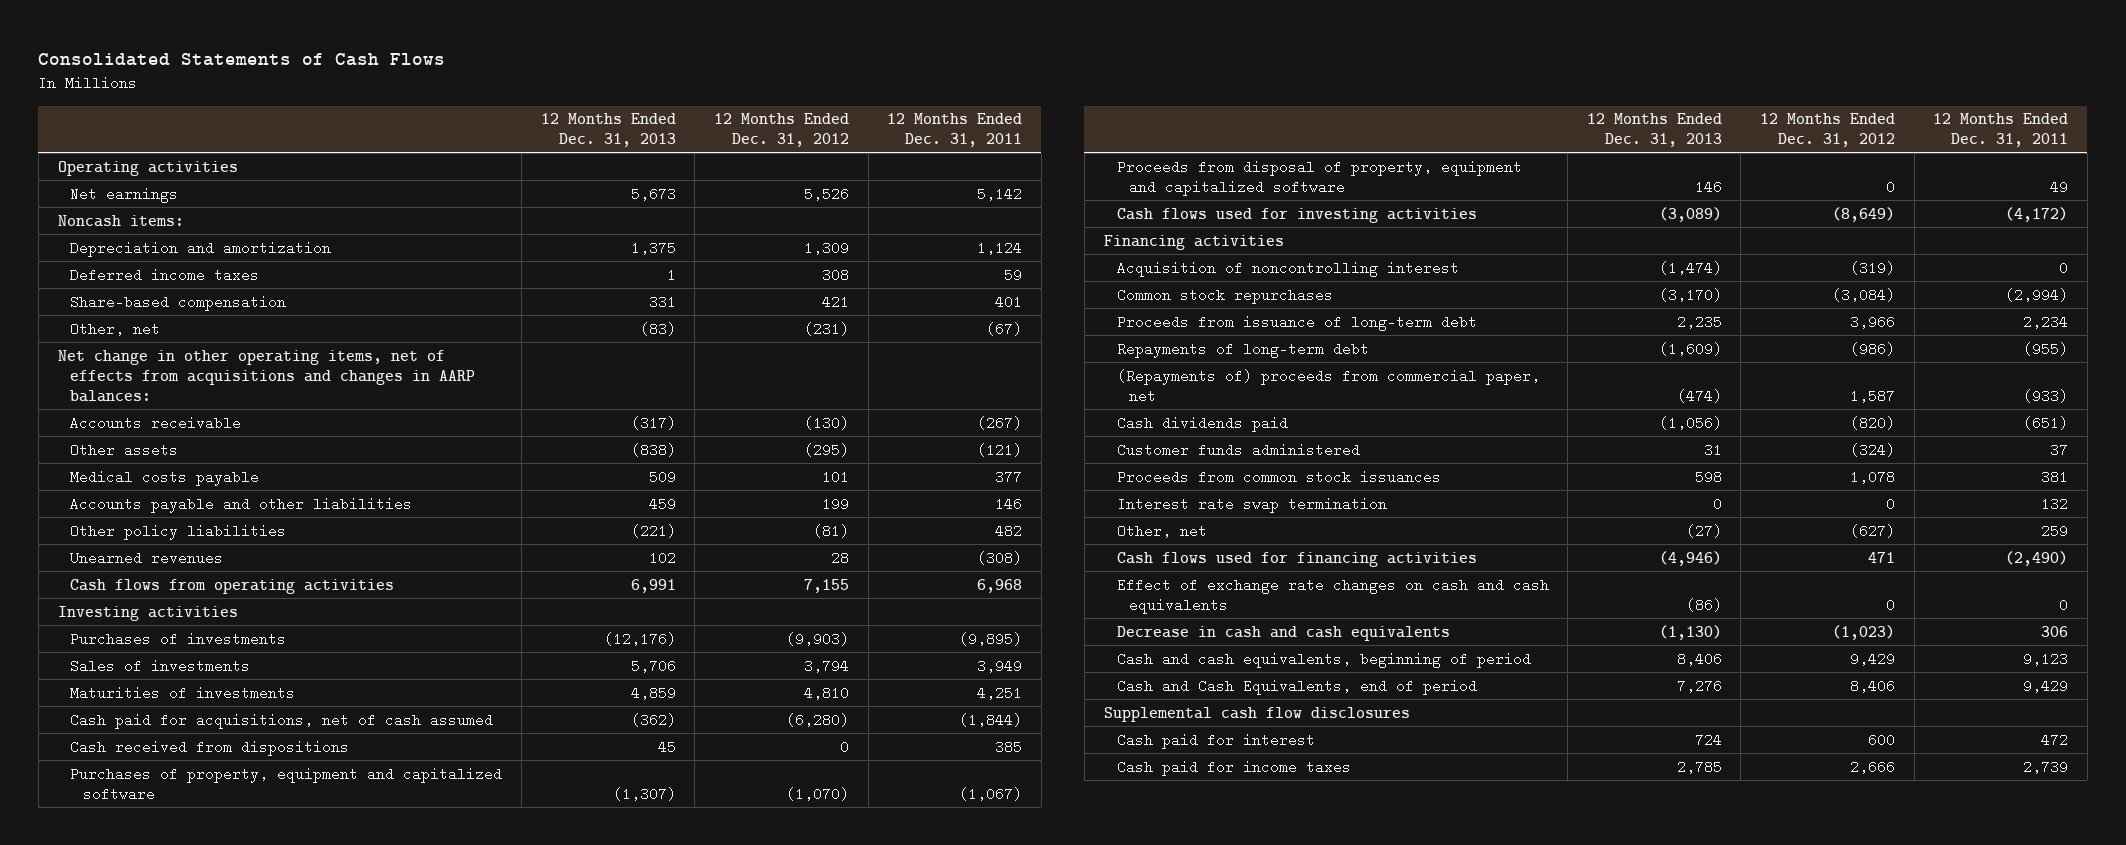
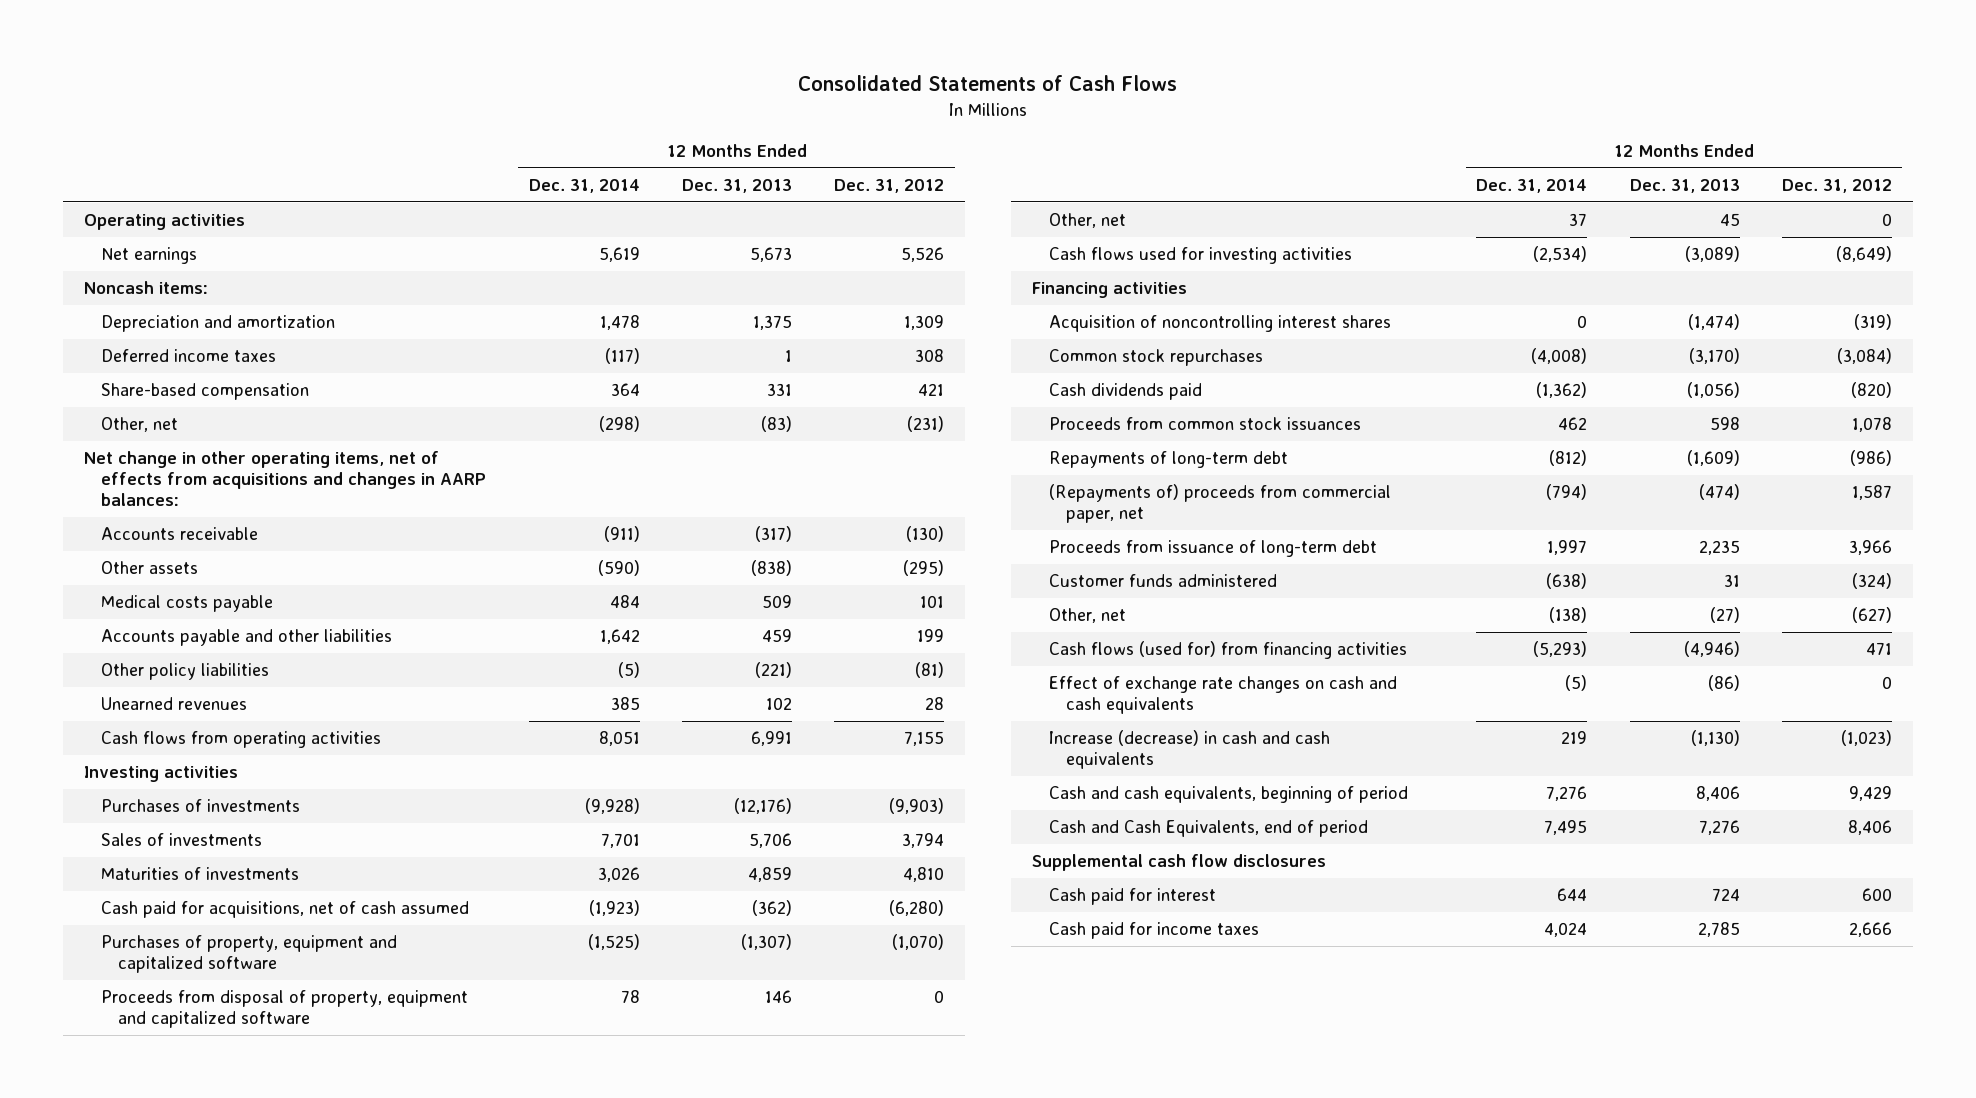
[887,113,1023,148] 12 Months Ended Dec. 31, 2011 -> none
none -> [528,179,640,194] Dec. 31, 2014
[70,739,350,756] Cash received from dispositions -> none
none -> [1048,213,1126,229] Other, net
[1116,260,1459,277] Acquisition of noncontrolling interest -> [1048,315,1391,333] Acquisition of noncontrolling interest shares
[1116,415,1288,432] Cash dividends paid -> [1048,383,1202,401] Cash dividends paid
[1116,469,1441,484] Proceeds from common stock issuances -> [1048,417,1361,431] Proceeds from common stock issuances
[1116,314,1477,331] Proceeds from issuance of long-term debt -> [1048,540,1377,558] Proceeds from issuance of long-term debt
[1116,496,1387,513] Interest rate swap termination -> none
[1116,551,1477,567] Cash flows used for financing activities -> [1048,641,1407,660] Cash flows (used for) from financing activities
[1116,625,1450,641] Decrease in cash and cash equivalents -> [1048,730,1330,770] Increase (decrease) in cash and cash equivalents

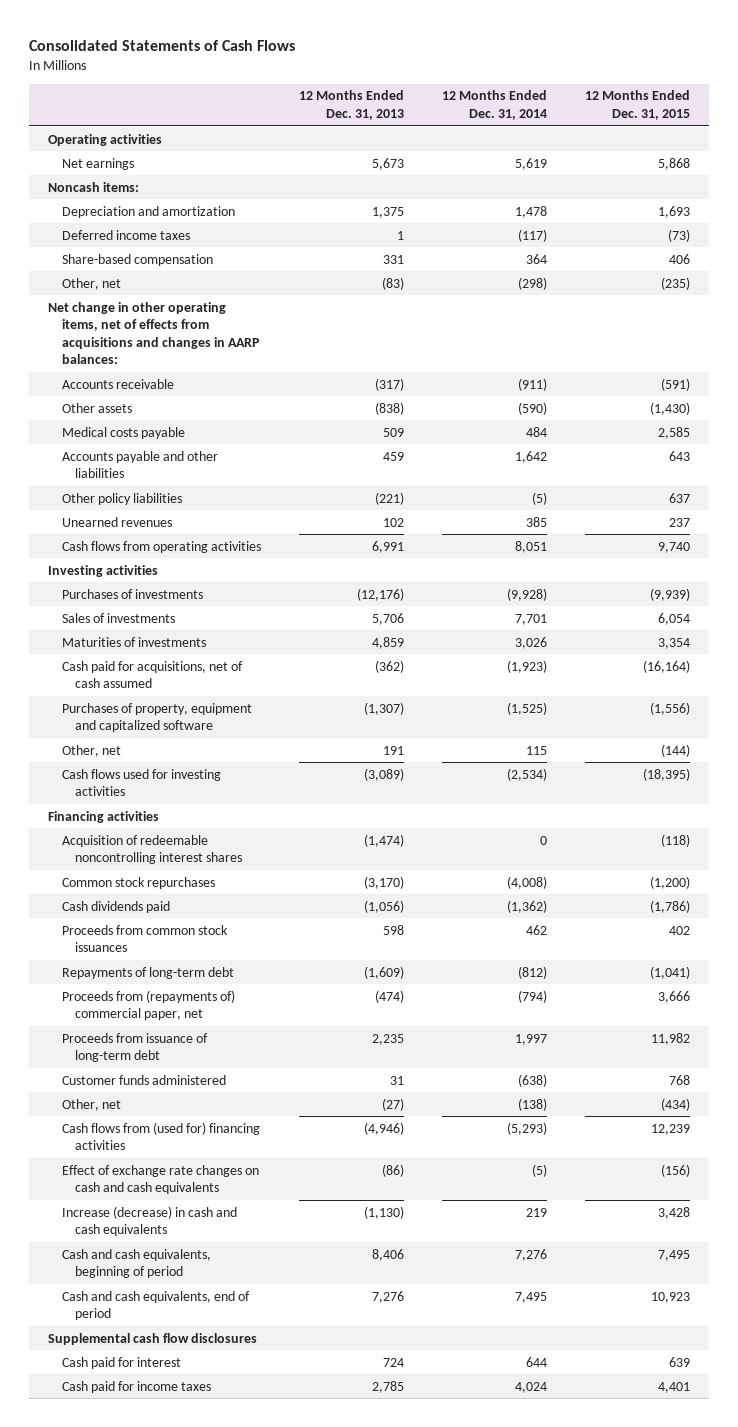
[834,179,945,194] Dec. 31, 2012 -> none
none -> [584,90,690,121] 12 Months Ended Dec. 31, 2015
[101,990,469,1029] Proceeds from disposal of property, equipment and capitalized software -> none
[1569,213,1588,227] 37 -> [525,745,547,755] 115
[1719,213,1740,227] 45 -> [382,745,404,755] 191
[1048,315,1391,333] Acquisition of noncontrolling interest shares -> [61,834,243,865] Acquisition of redeemable noncontrolling interest shares
[1048,484,1391,524] (Repayments of) proceeds from commercial paper, net -> [61,989,235,1021] Proceeds from (repayments of) commercial paper, net
[1048,641,1407,660] Cash flows (used for) from financing activities -> [61,1121,260,1151] Cash flows from (used for) financing activities
[1048,820,1368,838] Cash and Cash Equivalents, end of period -> [61,1290,250,1321] Cash and cash equivalents, end of period

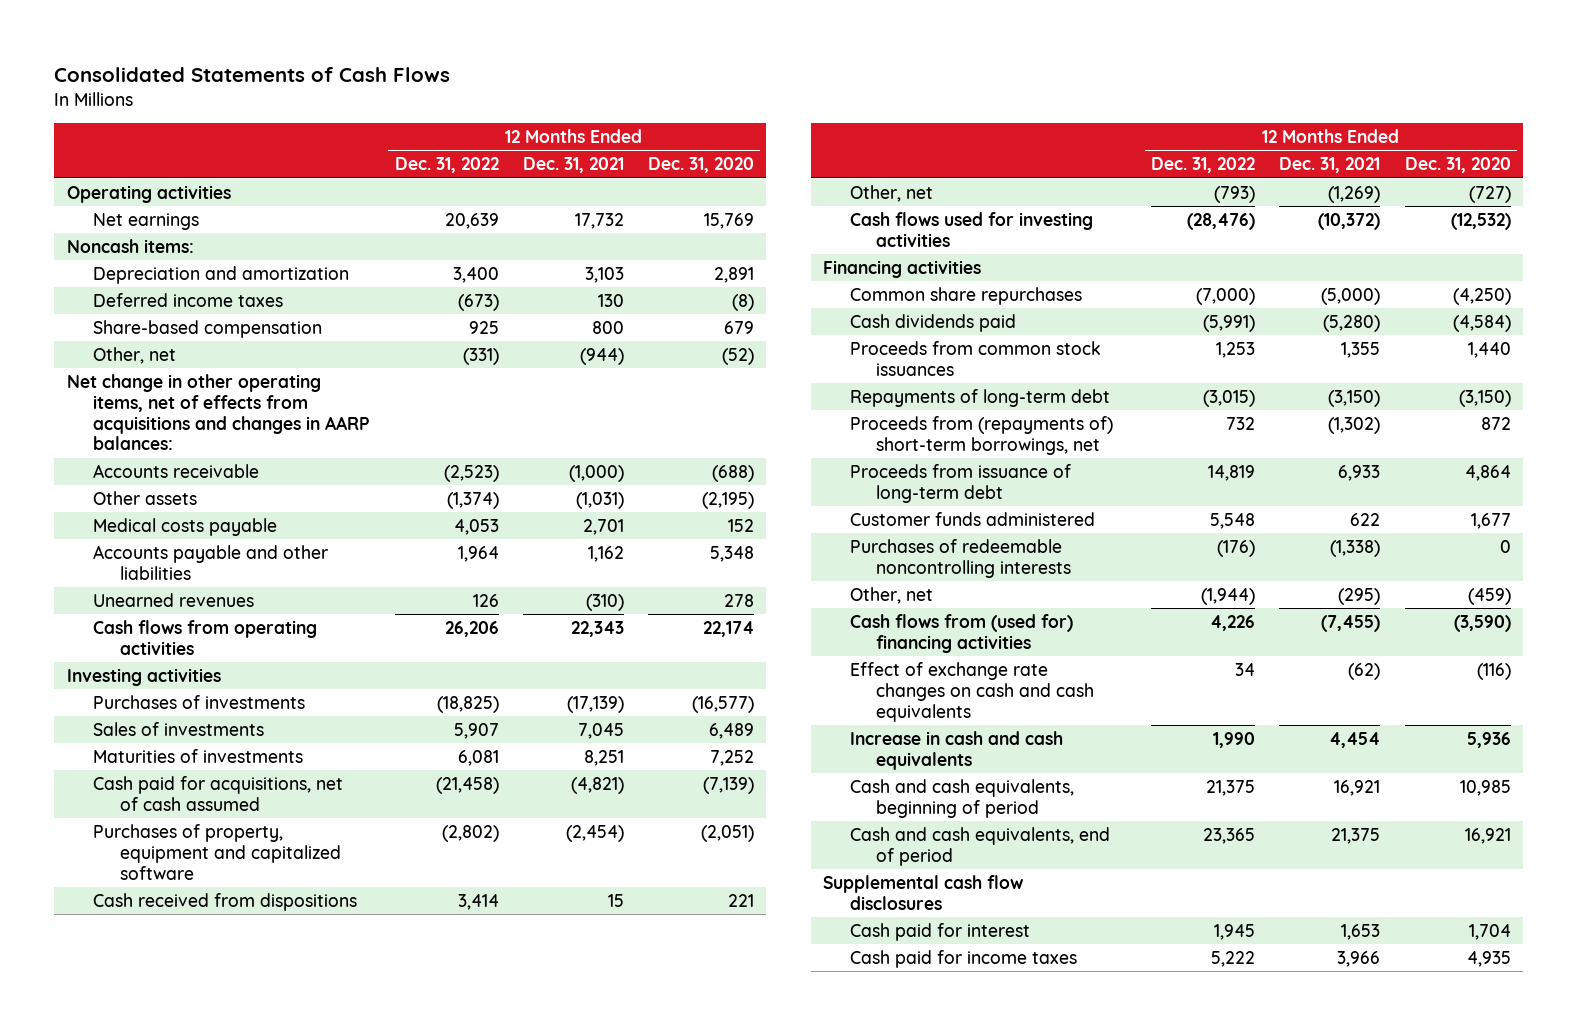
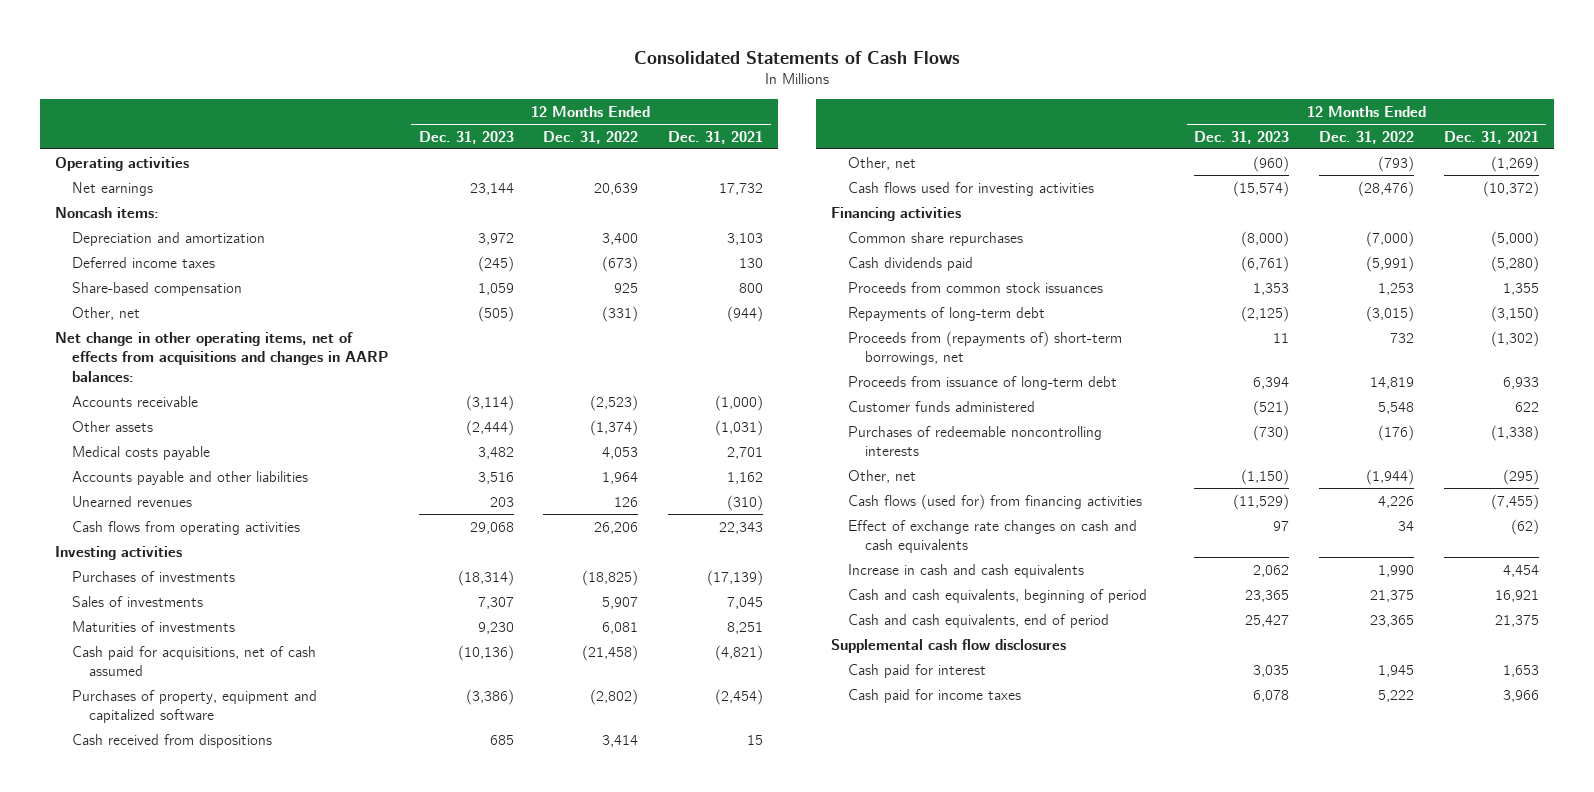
[648,157,755,174] Dec. 31, 2020 -> none
none -> [418,130,514,144] Dec. 31, 2023
[849,613,1073,653] Cash flows from (used for) financing activities -> [847,493,1142,510] Cash flows (used for) from financing activities

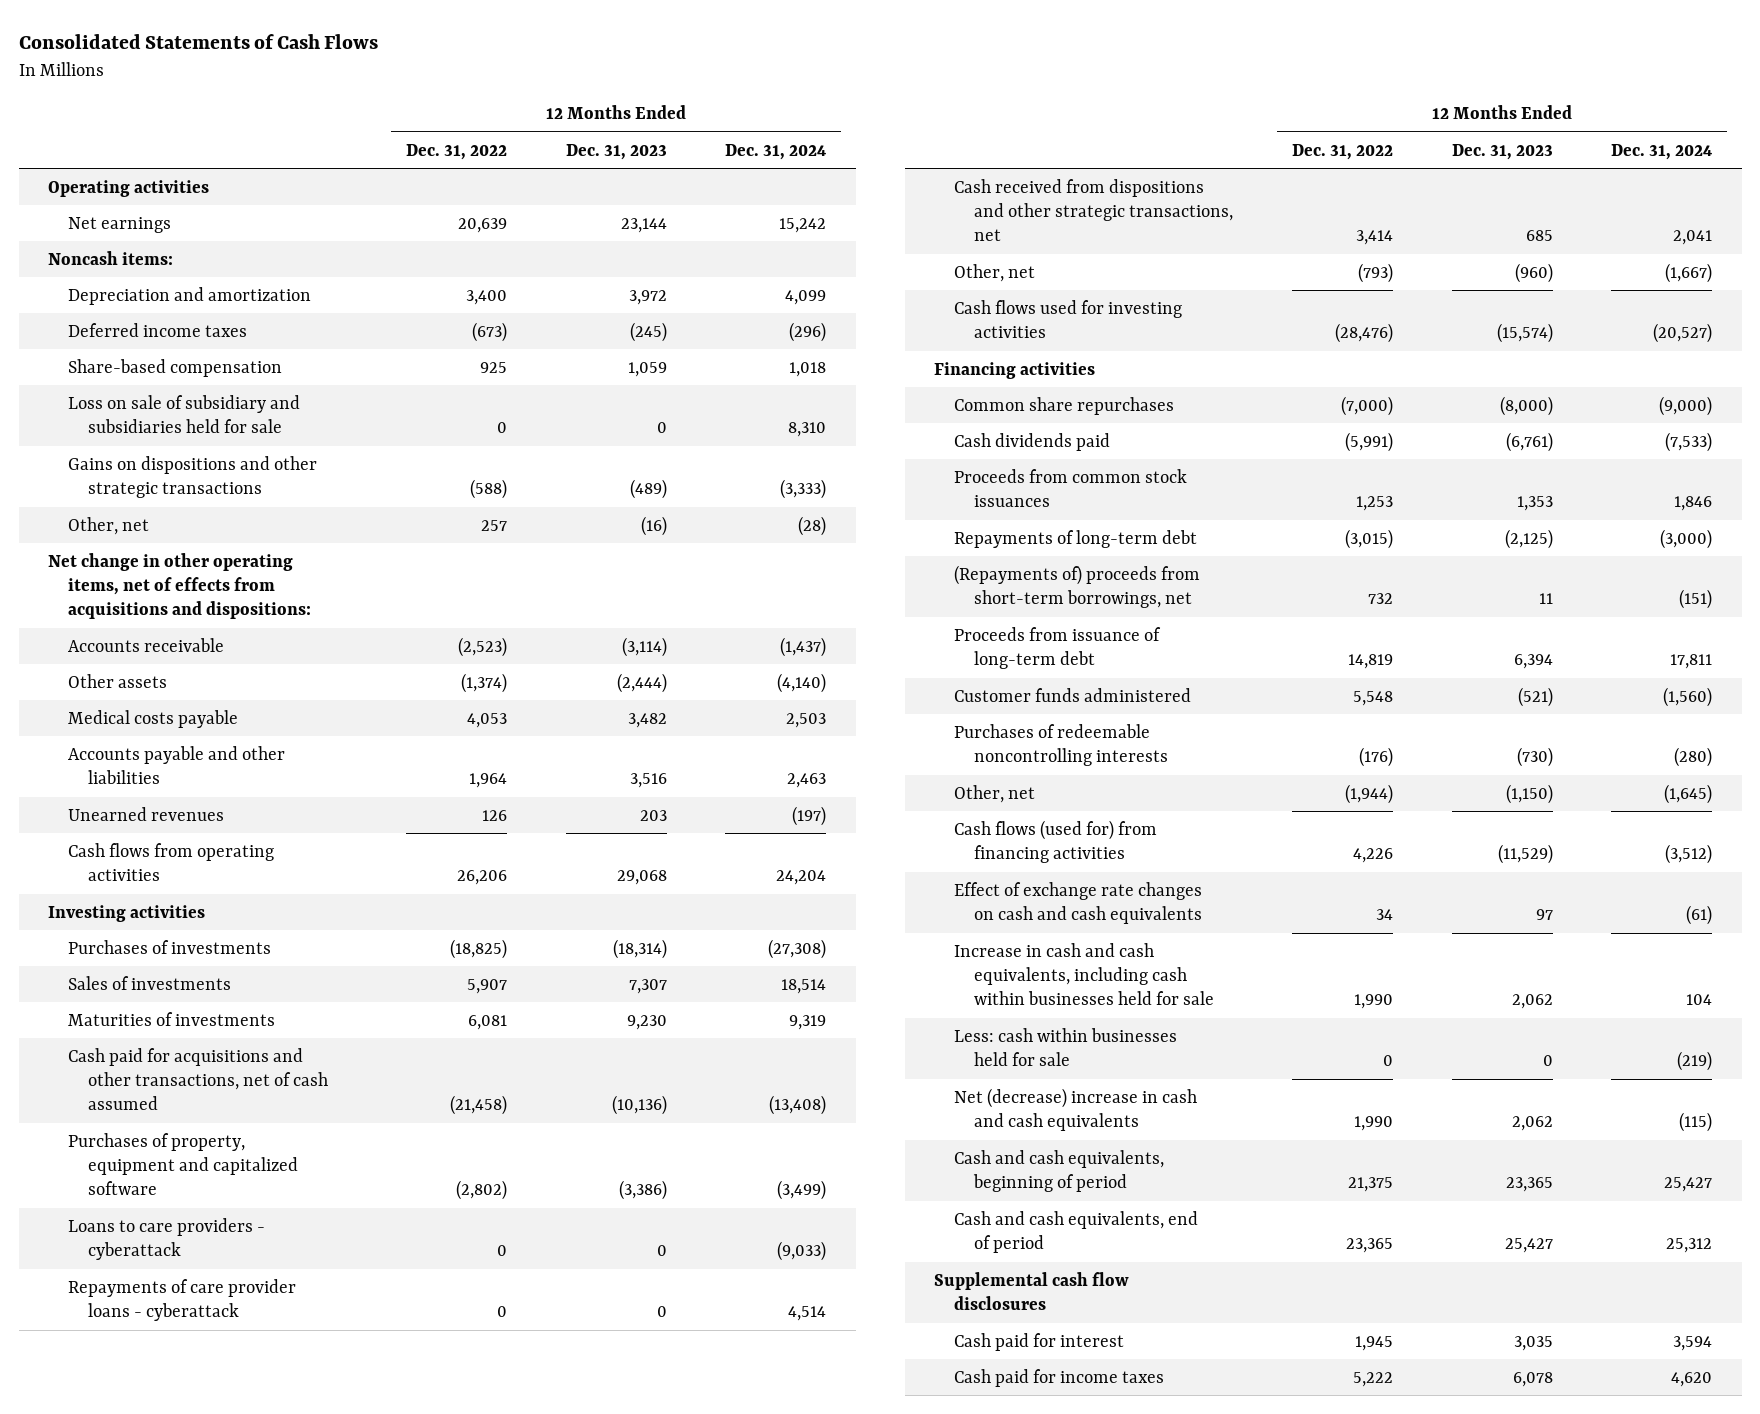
[668,130,764,144] Dec. 31, 2021 -> none
none -> [725,143,827,160] Dec. 31, 2024
none -> [68,394,301,433] Loss on sale of subsidiary and subsidiaries held for sale
none -> [68,455,318,498] Gains on dispositions and other strategic transactions
[477,305,514,322] (505) -> [640,515,667,536] (16)
[602,305,639,322] (331) -> [480,519,507,531] 257
[55,331,390,382] Net change in other operating items, net of effects from acquisitions and changes in AARP balances: -> [48,552,312,620] Net change in other operating items, net of effects from acquisitions and dispositions:
[72,645,317,677] Cash paid for acquisitions, net of cash assumed -> [68,1047,328,1111] Cash paid for acquisitions and other transactions, net of cash assumed
none -> [68,1217,266,1260] Loans to care providers - cyberattack
none -> [68,1278,297,1321] Repayments of care provider loans - cyberattack
[72,733,273,748] Cash received from dispositions -> [954,178,1234,242] Cash received from dispositions and other strategic transactions, net
[847,330,1122,366] Proceeds from (repayments of) short-term borrowings, net -> [954,564,1201,608] (Repayments of) proceeds from short-term borrowings, net
none -> [954,942,1215,1006] Increase in cash and cash equivalents, including cash within businesses held for sale
none -> [954,1027,1178,1066] Less: cash within businesses held for sale
[847,563,1084,578] Increase in cash and cash equivalents -> [954,1087,1198,1131] Net (decrease) increase in cash and cash equivalents

